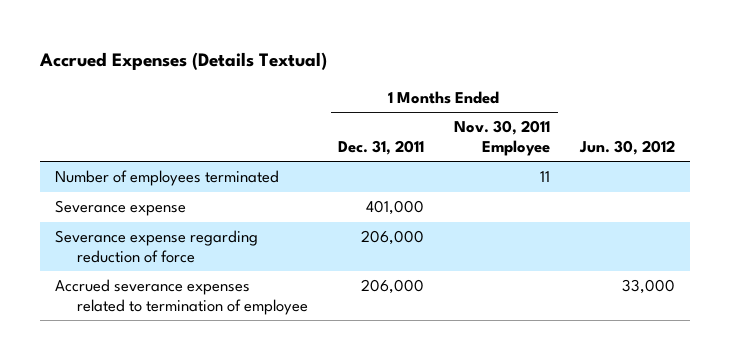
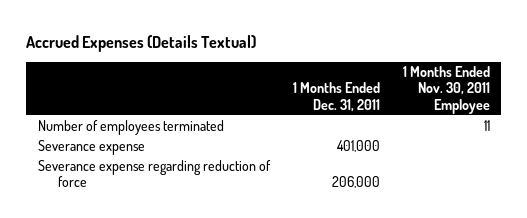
[579,139,676,155] Jun. 30, 2012 -> none
[55,279,309,315] Accrued severance expenses related to termination of employee -> none

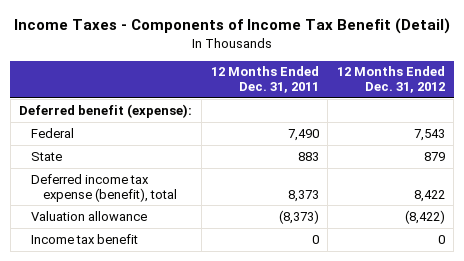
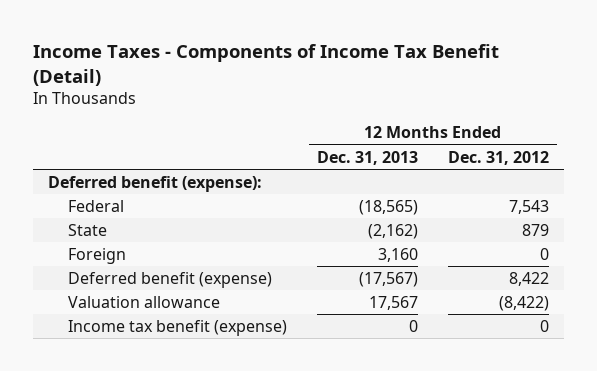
[210,66,319,94] 12 Months Ended Dec. 31, 2011 -> none
none -> [316,150,418,165] Dec. 31, 2013
none -> [67,247,126,264] Foreign
[31,173,178,202] Deferred income tax expense (benefit), total -> [67,271,272,288] Deferred benefit (expense)
[31,233,139,244] Income tax benefit -> [67,319,287,336] Income tax benefit (expense)

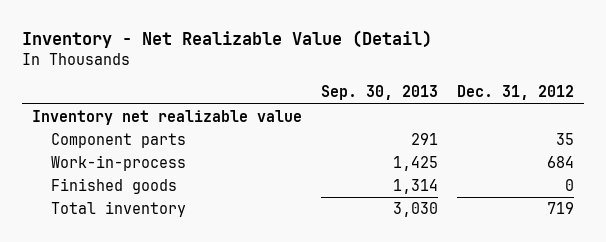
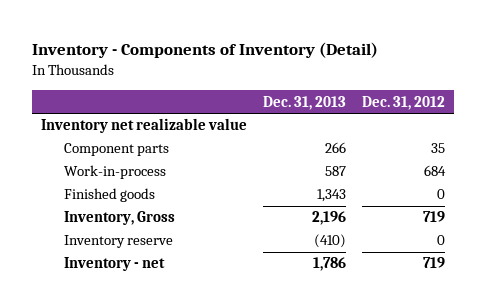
[22,30,433,49] Inventory - Net Realizable Value (Detail) -> [32,42,379,59] Inventory - Components of Inventory (Detail)
[321,85,439,101] Sep. 30, 2013 -> none
none -> [262,95,346,110] Dec. 31, 2013
none -> [64,211,176,226] Inventory, Gross
none -> [64,235,174,249] Inventory reserve
[50,201,186,218] Total inventory -> [64,257,166,272] Inventory - net

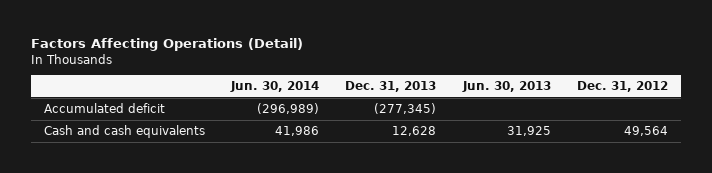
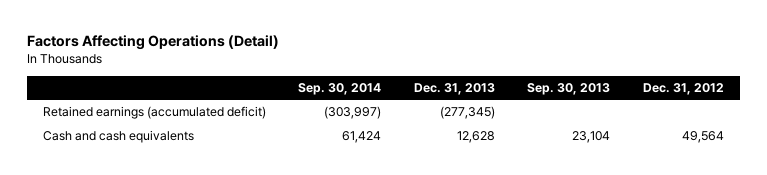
[230,81,320,93] Jun. 30, 2014 -> none
[461,81,551,93] Jun. 30, 2013 -> none
none -> [298,82,382,95] Sep. 30, 2014
none -> [527,82,611,95] Sep. 30, 2013
[43,103,165,114] Accumulated deficit -> [43,106,267,120] Retained earnings (accumulated deficit)

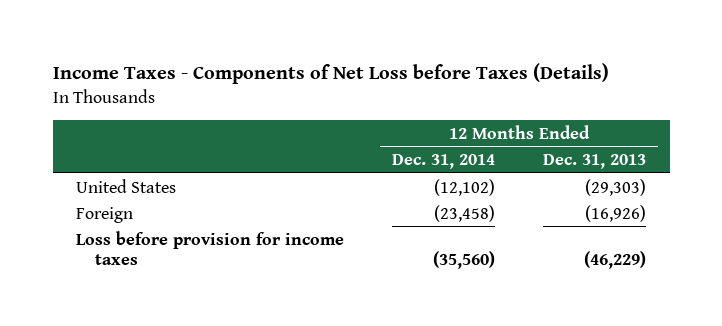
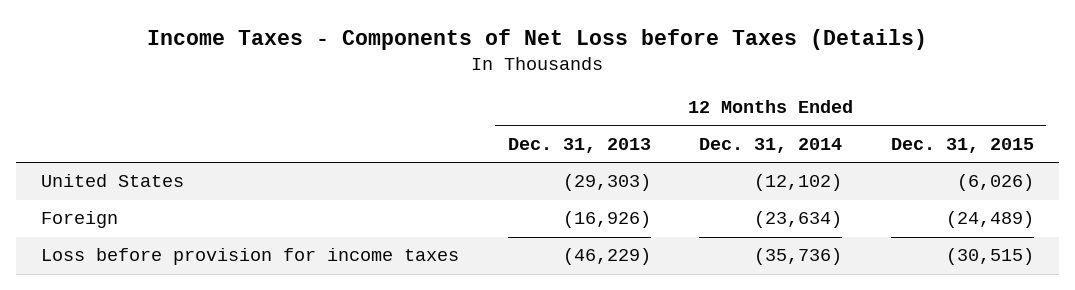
none -> [891,138,1035,154] Dec. 31, 2015
[434,204,496,222] (23,458) -> [754,211,843,229] (23,634)
[433,250,496,269] (35,560) -> [754,248,843,266] (35,736)

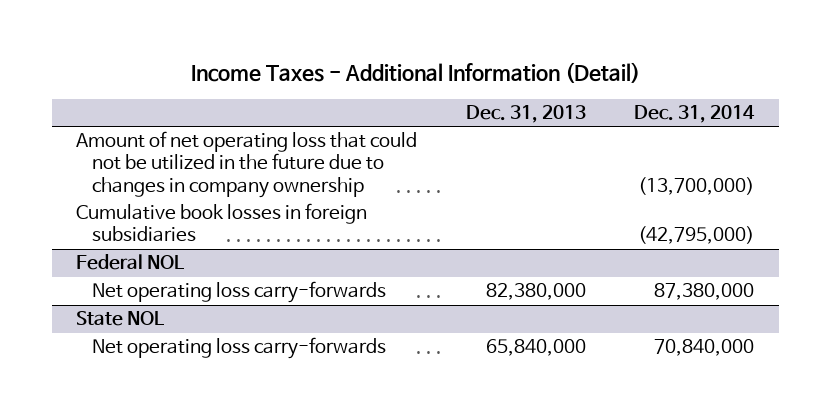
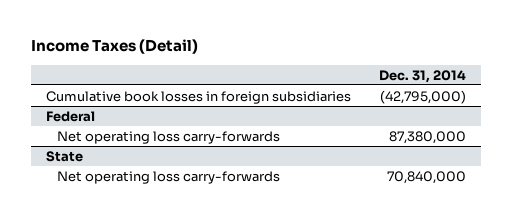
[191,62,641,84] Income Taxes - Additional Information (Detail) -> [31,39,199,55] Income Taxes (Detail)
[465,104,586,123] Dec. 31, 2013 -> none
[76,131,418,198] Amount of net operating loss that could not be utilized in the future due to changes in company ownership -> none
[76,254,185,271] Federal NOL -> [45,110,95,122] Federal
[76,311,165,327] State NOL -> [45,150,83,162] State

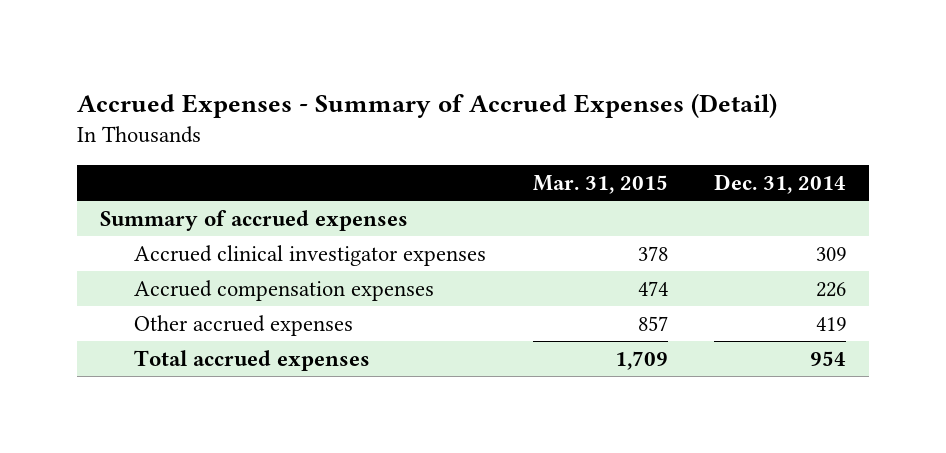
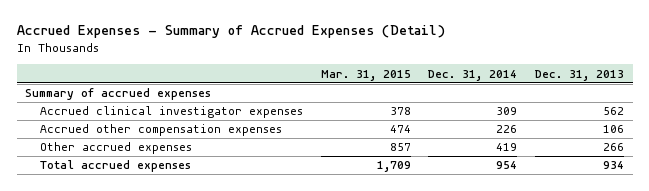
none -> [534,69,624,81] Dec. 31, 2013
[134,279,435,301] Accrued compensation expenses -> [39,124,282,137] Accrued other compensation expenses

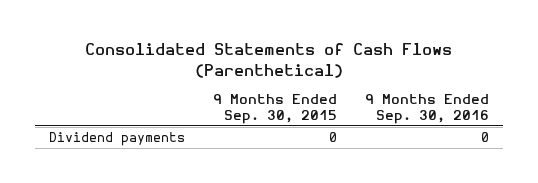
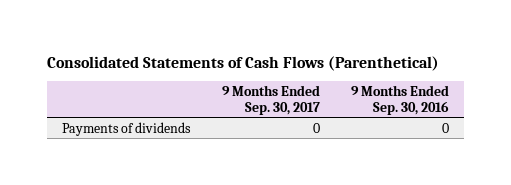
[212,93,337,125] 9 Months Ended Sep. 30, 2015 -> none
none -> [221,85,320,115] 9 Months Ended Sep. 30, 2017
[49,132,186,147] Dividend payments -> [62,121,192,136] Payments of dividends

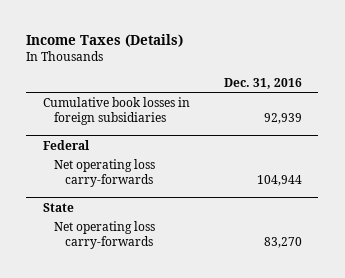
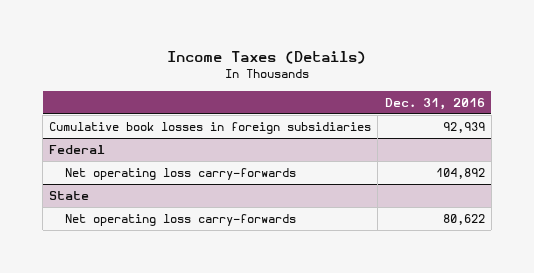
[256,174,302,186] 104,944 -> [435,168,485,180] 104,892
[263,236,302,248] 83,270 -> [442,214,485,226] 80,622

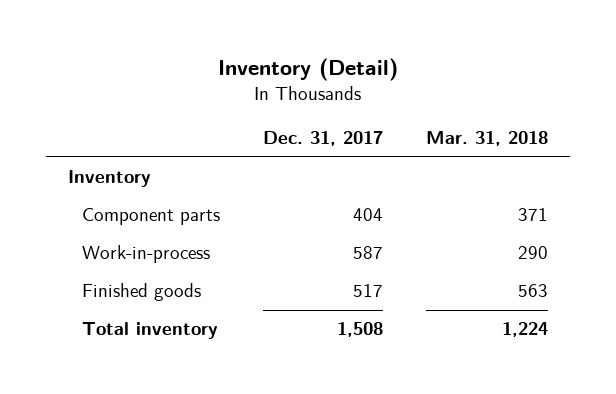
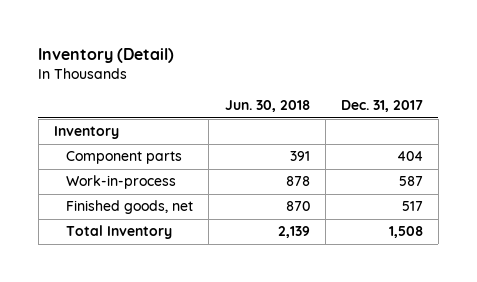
[426,131,549,147] Mar. 31, 2018 -> none
none -> [224,100,310,113] Jun. 30, 2018
[82,283,202,302] Finished goods -> [66,200,194,215] Finished goods, net
[82,322,219,340] Total inventory -> [66,225,173,240] Total Inventory

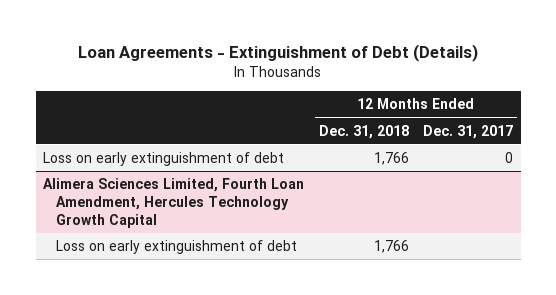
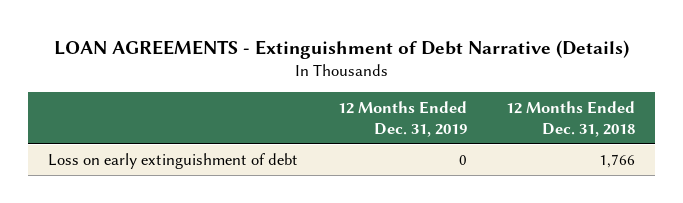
[78,43,479,62] Loan Agreements - Extinguishment of Debt (Details) -> [53,39,629,59] LOAN AGREEMENTS - Extinguishment of Debt Narrative (Details)
[423,124,514,139] Dec. 31, 2017 -> none
none -> [337,100,467,138] 12 Months Ended Dec. 31, 2019
[43,178,305,228] Alimera Sciences Limited, Fourth Loan Amendment, Hercules Technology Growth Capital -> none
[56,240,298,255] Loss on early extinguishment of debt -> none

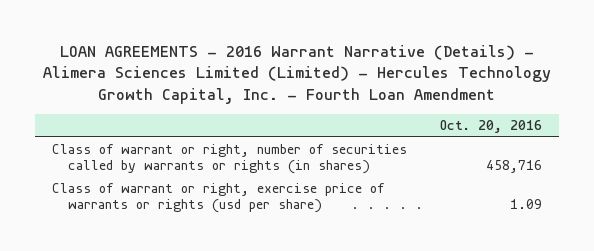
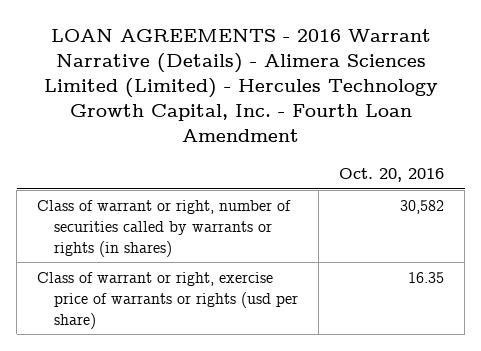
[486,160,543,174] 458,716 -> [400,199,445,214] 30,582
[510,199,543,210] 1.09 -> [408,271,445,283] 16.35

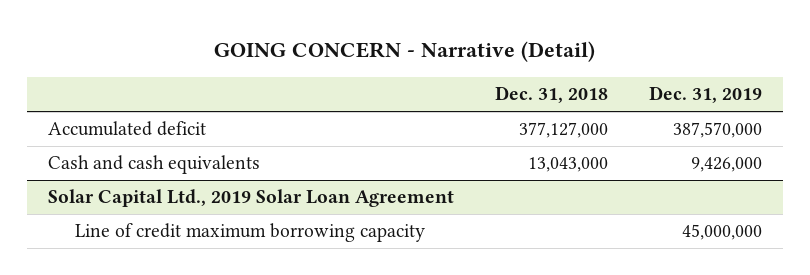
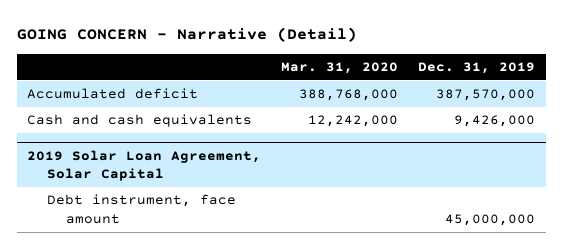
[495,86,609,104] Dec. 31, 2018 -> none
none -> [281,61,399,74] Mar. 31, 2020
[75,223,426,243] Line of credit maximum borrowing capacity -> none
[47,189,454,208] Solar Capital Ltd., 2019 Solar Loan Agreement -> [27,149,262,182] 2019 Solar Loan Agreement, Solar Capital
none -> [46,194,236,224] Debt instrument, face amount

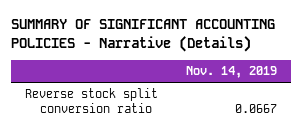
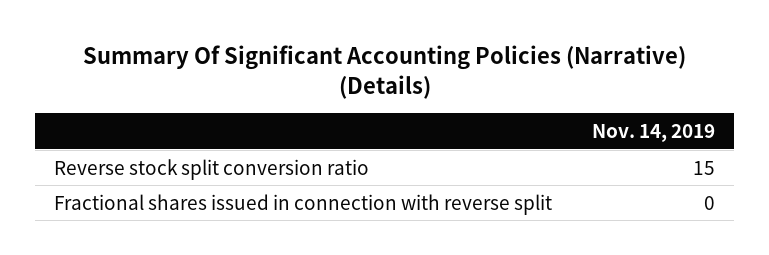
[10,19,275,52] SUMMARY OF SIGNIFICANT ACCOUNTING POLICIES - Narrative (Details) -> [82,45,686,100] Summary Of Significant Accounting Policies (Narrative) (Details)
[234,104,277,114] 0.0667 -> [692,160,715,175] 15
none -> [54,193,553,215] Fractional shares issued in connection with reverse split

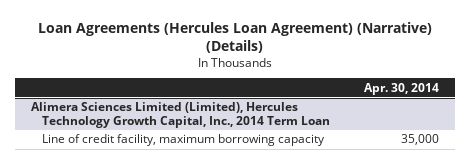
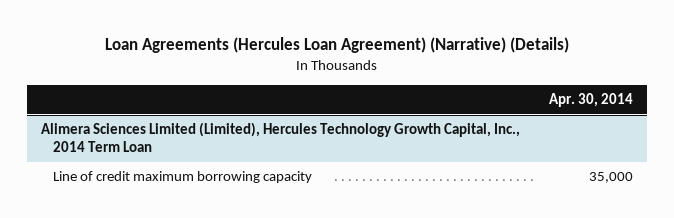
[42,134,326,147] Line of credit facility, maximum borrowing capacity -> [53,171,313,184] Line of credit maximum borrowing capacity

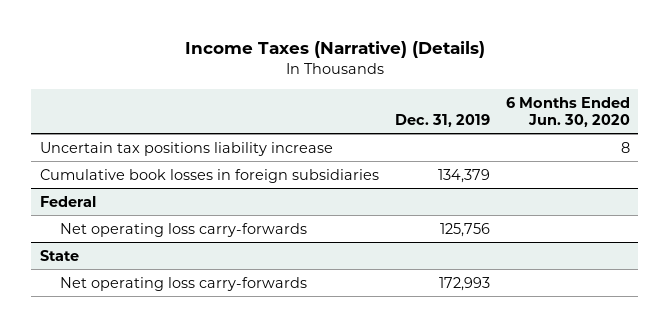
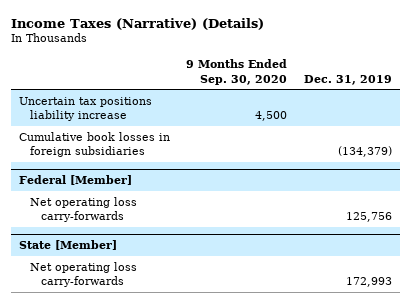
[506,96,631,127] 6 Months Ended Jun. 30, 2020 -> none
none -> [186,59,288,85] 9 Months Ended Sep. 30, 2020
[437,168,490,183] 134,379 -> [337,146,392,158] (134,379)
[39,195,96,207] Federal -> [18,175,132,186] Federal [Member]
[39,249,79,261] State -> [18,240,117,251] State [Member]

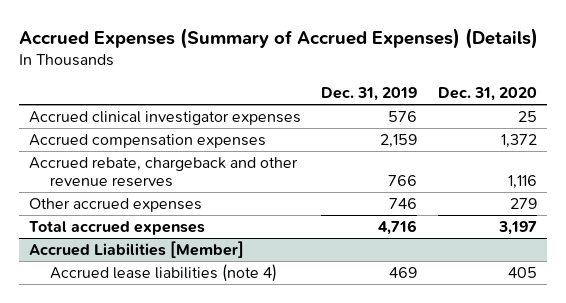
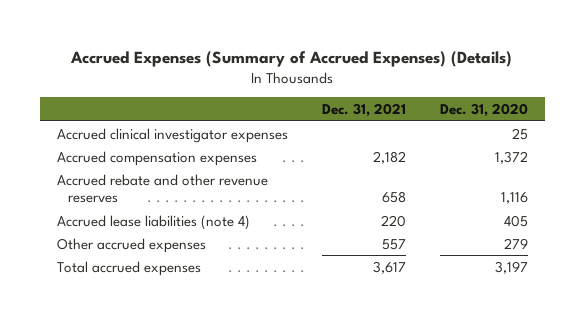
[321,87,418,102] Dec. 31, 2019 -> none
none -> [321,102,406,117] Dec. 31, 2021
[28,156,298,188] Accrued rebate, chargeback and other revenue reserves -> [56,173,268,203] Accrued rebate and other revenue reserves
none -> [56,214,250,230] Accrued lease liabilities (note 4)
[28,240,244,258] Accrued Liabilities [Member] -> none
[49,263,277,282] Accrued lease liabilities (note 4) -> none

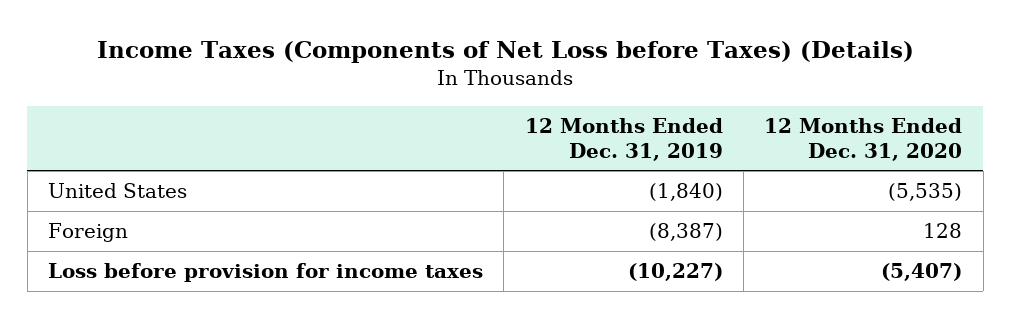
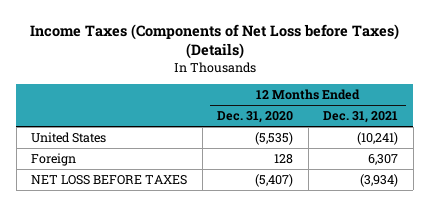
[524,117,723,161] 12 Months Ended Dec. 31, 2019 -> none
none -> [323,111,399,124] Dec. 31, 2021
[47,263,483,283] Loss before provision for income taxes -> [31,175,188,186] NET LOSS BEFORE TAXES

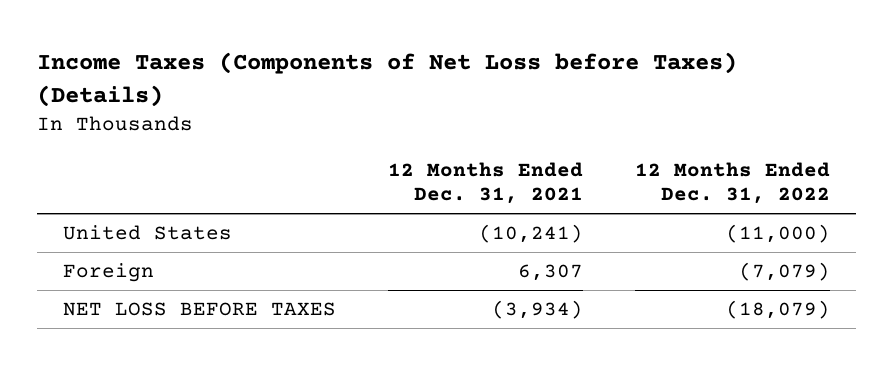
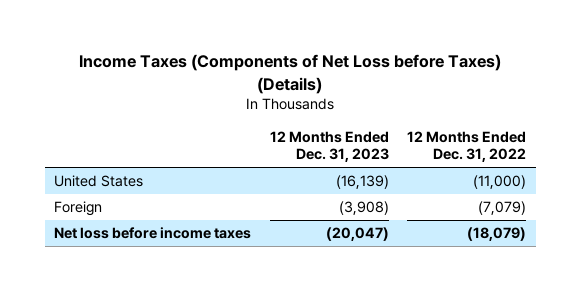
[388,161,584,205] 12 Months Ended Dec. 31, 2021 -> none
none -> [269,130,389,163] 12 Months Ended Dec. 31, 2023
[62,302,336,317] NET LOSS BEFORE TAXES -> [54,227,252,240] Net loss before income taxes

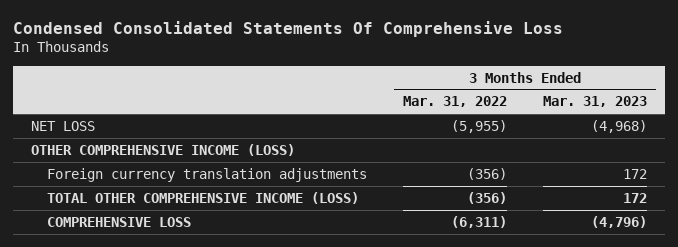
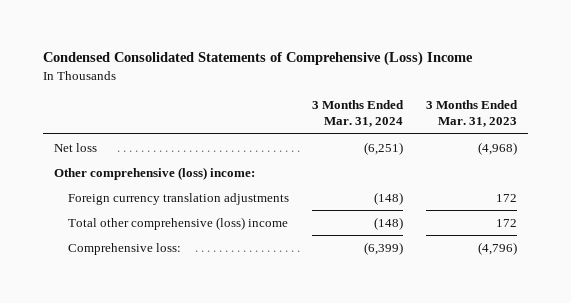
[12,20,563,37] Condensed Consolidated Statements Of Comprehensive Loss -> [42,51,473,67] Condensed Consolidated Statements of Comprehensive (Loss) Income
[403,96,508,108] Mar. 31, 2022 -> none
none -> [311,100,404,128] 3 Months Ended Mar. 31, 2024
[30,120,95,131] NET LOSS -> [54,142,98,152] Net loss
[30,143,295,156] OTHER COMPREHENSIVE INCOME (LOSS) -> [54,166,256,180] Other comprehensive (loss) income:
[47,191,360,204] TOTAL OTHER COMPREHENSIVE INCOME (LOSS) -> [67,216,288,230] Total other comprehensive (loss) income
[47,216,192,227] COMPREHENSIVE LOSS -> [67,242,181,255] Comprehensive loss:

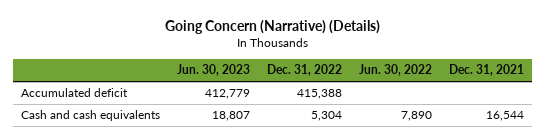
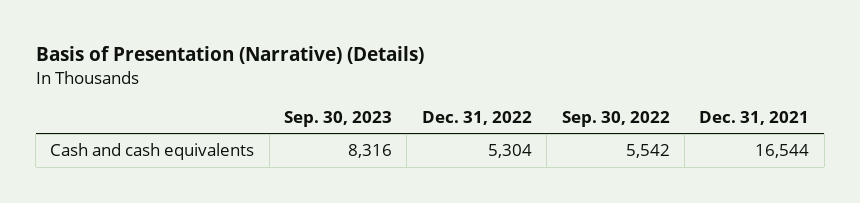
[164,20,380,35] Going Concern (Narrative) (Details) -> [35,46,424,65] Basis of Presentation (Narrative) (Details)
[177,64,251,77] Jun. 30, 2023 -> none
[358,64,432,77] Jun. 30, 2022 -> none
none -> [284,110,393,127] Sep. 30, 2023
none -> [561,110,670,127] Sep. 30, 2022
[21,88,129,98] Accumulated deficit -> none

